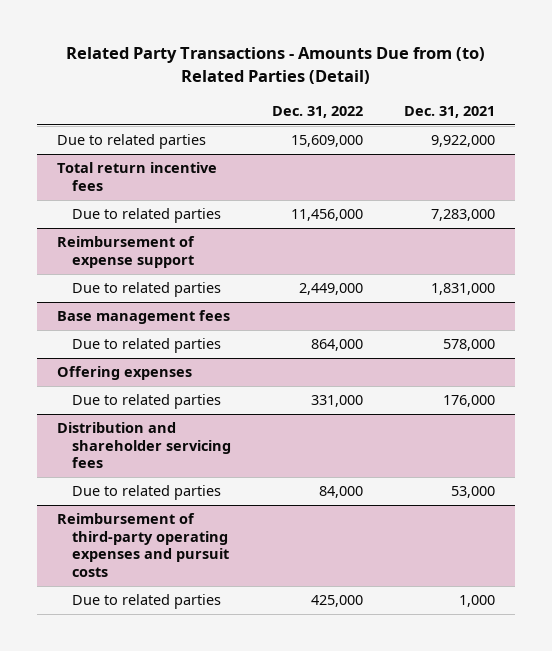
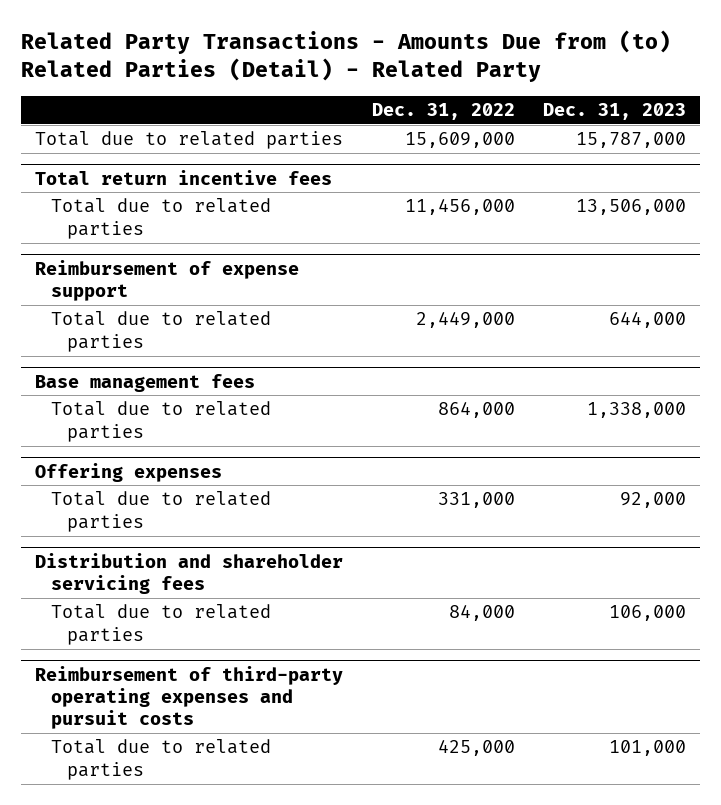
[66,47,486,85] Related Party Transactions - Amounts Due from (to) Related Parties (Detail) -> [21,30,672,83] Related Party Transactions - Amounts Due from (to) Related Parties (Detail) - Related Party
[403,105,495,118] Dec. 31, 2021 -> none
none -> [542,103,686,121] Dec. 31, 2023
[57,134,207,150] Due to related parties -> [35,131,344,150] Total due to related parties
[71,208,221,224] Due to related parties -> [51,198,272,239] Total due to related parties
[71,282,221,298] Due to related parties -> [51,311,272,352] Total due to related parties
[71,338,221,354] Due to related parties -> [51,401,272,442] Total due to related parties
[71,394,221,410] Due to related parties -> [51,491,272,532] Total due to related parties
[71,485,221,501] Due to related parties -> [51,604,272,645] Total due to related parties
[71,594,221,610] Due to related parties -> [51,739,272,780] Total due to related parties

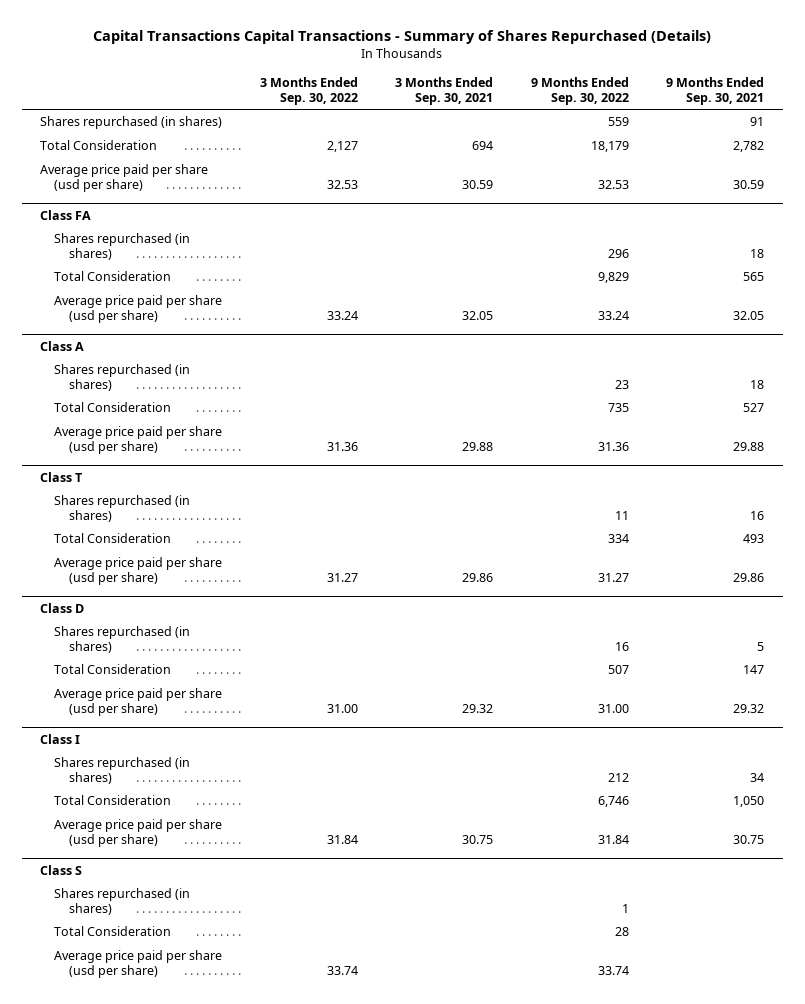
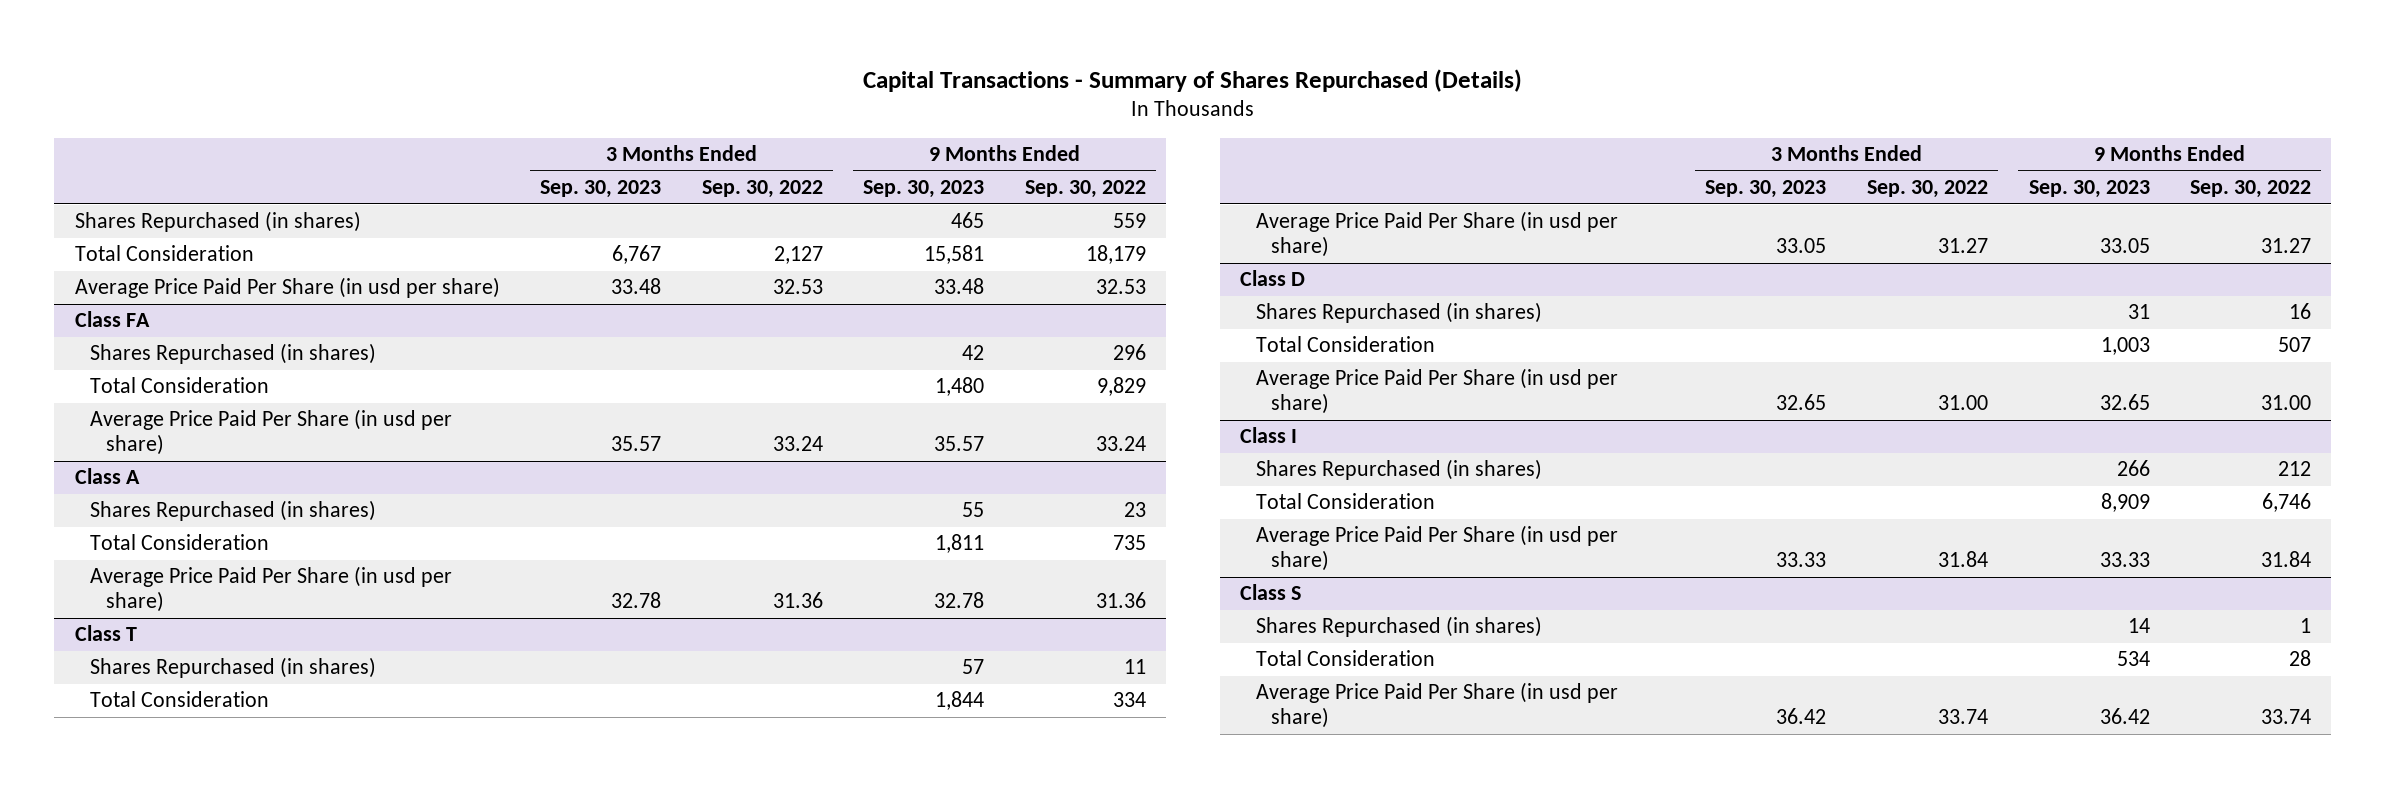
[93,30,712,45] Capital Transactions Capital Transactions - Summary of Shares Repurchased (Details) -> [862,68,1522,92] Capital Transactions - Summary of Shares Repurchased (Details)
[395,77,494,106] 3 Months Ended Sep. 30, 2021 -> none
[666,77,765,106] 9 Months Ended Sep. 30, 2021 -> none
none -> [540,180,662,199] Sep. 30, 2023
none -> [863,180,985,199] Sep. 30, 2023
[40,116,223,130] Shares repurchased (in shares) -> [74,211,361,233] Shares Repurchased (in shares)
[40,164,209,193] Average price paid per share (usd per share) -> [74,277,500,299] Average Price Paid Per Share (in usd per share)
[54,233,191,261] Shares repurchased (in shares) -> [90,343,377,365] Shares Repurchased (in shares)
[54,295,223,324] Average price paid per share (usd per share) -> [90,409,453,456] Average Price Paid Per Share (in usd per share)
[54,364,191,392] Shares repurchased (in shares) -> [90,500,377,522] Shares Repurchased (in shares)
[54,426,223,455] Average price paid per share (usd per share) -> [90,566,453,613] Average Price Paid Per Share (in usd per share)
[54,495,191,523] Shares repurchased (in shares) -> [90,657,377,679] Shares Repurchased (in shares)
[54,557,223,586] Average price paid per share (usd per share) -> [1255,211,1618,258] Average Price Paid Per Share (in usd per share)
[54,626,191,654] Shares repurchased (in shares) -> [1255,302,1542,324] Shares Repurchased (in shares)
[54,688,223,717] Average price paid per share (usd per share) -> [1255,368,1618,415] Average Price Paid Per Share (in usd per share)
[54,757,191,785] Shares repurchased (in shares) -> [1255,459,1542,481] Shares Repurchased (in shares)
[54,819,223,848] Average price paid per share (usd per share) -> [1255,525,1618,572] Average Price Paid Per Share (in usd per share)
[54,888,191,916] Shares repurchased (in shares) -> [1255,616,1542,638] Shares Repurchased (in shares)
[54,950,223,979] Average price paid per share (usd per share) -> [1255,682,1618,729] Average Price Paid Per Share (in usd per share)

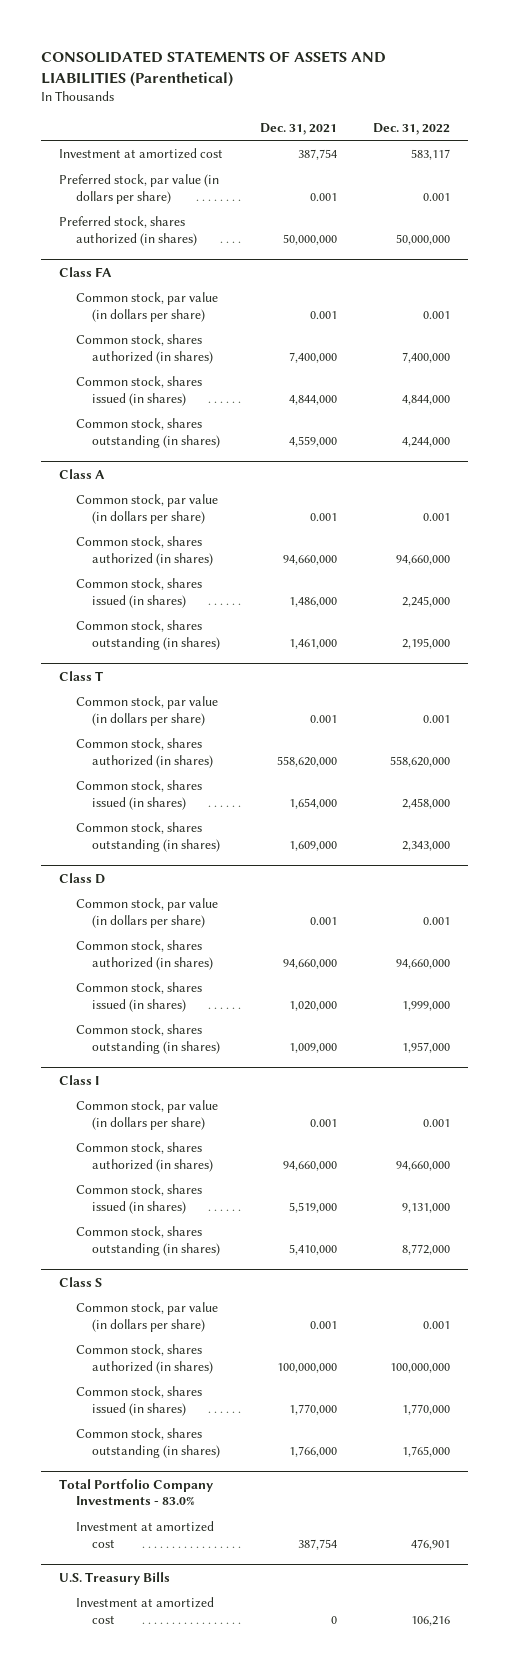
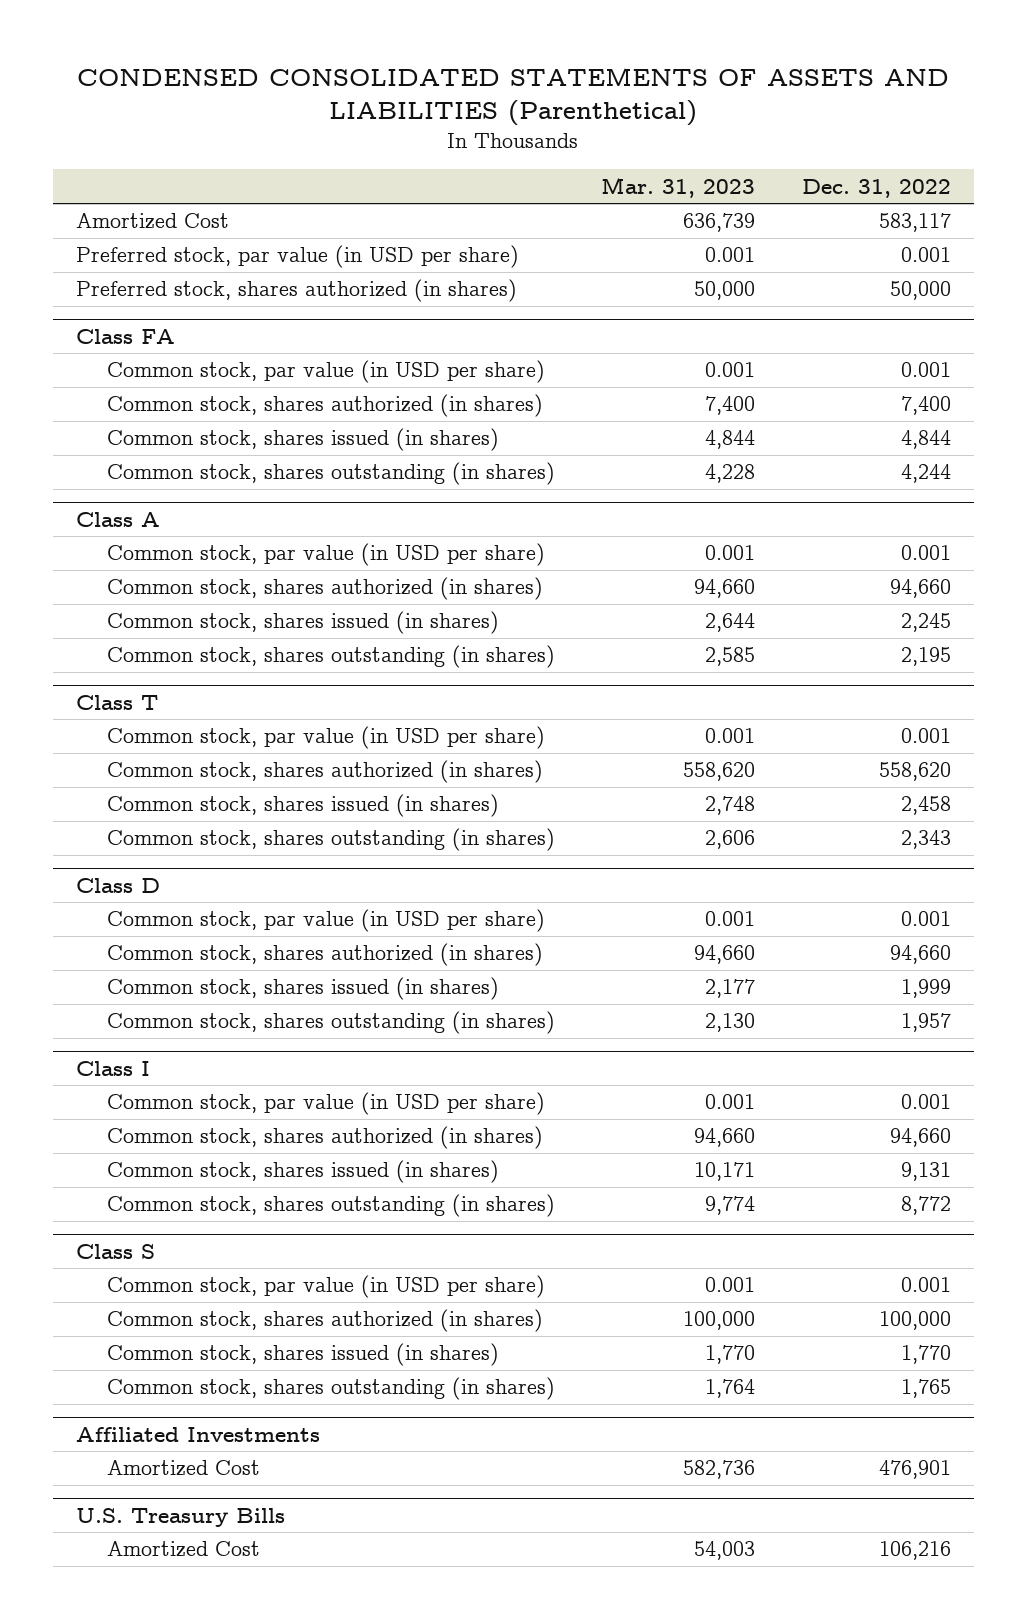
[40,50,386,88] CONSOLIDATED STATEMENTS OF ASSETS AND LIABILITIES (Parenthetical) -> [77,68,950,127] CONDENSED CONSOLIDATED STATEMENTS OF ASSETS AND LIABILITIES (Parenthetical)
[259,123,337,136] Dec. 31, 2021 -> none
none -> [601,176,756,198] Mar. 31, 2023
[59,148,224,160] Investment at amortized cost -> [76,213,230,230] Amortized Cost
[59,174,220,205] Preferred stock, par value (in dollars per share) -> [76,245,520,269] Preferred stock, par value (in USD per share)
[396,234,451,246] 50,000,000 -> [889,281,951,301] 50,000
[75,292,218,323] Common stock, par value (in dollars per share) -> [107,360,546,384] Common stock, par value (in USD per share)
[402,352,451,364] 7,400,000 -> [900,396,951,416] 7,400
[402,395,451,406] 4,844,000 -> [900,430,951,450] 4,844
[402,437,451,448] 4,244,000 -> [900,464,951,484] 4,244
[75,494,218,525] Common stock, par value (in dollars per share) -> [107,543,546,567] Common stock, par value (in USD per share)
[396,555,451,566] 94,660,000 -> [889,579,951,599] 94,660
[402,596,451,608] 2,245,000 -> [900,613,951,633] 2,245
[402,638,451,650] 2,195,000 -> [900,647,951,667] 2,195
[75,696,218,727] Common stock, par value (in dollars per share) -> [107,726,546,750] Common stock, par value (in USD per share)
[390,756,451,768] 558,620,000 -> [878,762,951,782] 558,620
[402,798,451,810] 2,458,000 -> [900,796,951,816] 2,458
[402,841,451,852] 2,343,000 -> [900,830,951,850] 2,343
[75,898,218,929] Common stock, par value (in dollars per share) -> [107,909,546,933] Common stock, par value (in USD per share)
[396,959,451,970] 94,660,000 -> [889,945,951,965] 94,660
[402,1001,451,1012] 1,999,000 -> [900,979,951,999] 1,999
[402,1042,451,1054] 1,957,000 -> [900,1013,951,1033] 1,957
[75,1100,218,1131] Common stock, par value (in dollars per share) -> [107,1092,546,1116] Common stock, par value (in USD per share)
[396,1161,451,1172] 94,660,000 -> [889,1128,951,1148] 94,660
[402,1203,451,1214] 9,131,000 -> [900,1162,951,1182] 9,131
[402,1244,451,1256] 8,772,000 -> [900,1196,951,1216] 8,772
[75,1302,218,1333] Common stock, par value (in dollars per share) -> [107,1275,546,1299] Common stock, par value (in USD per share)
[390,1363,451,1374] 100,000,000 -> [878,1311,951,1331] 100,000
[402,1404,451,1416] 1,770,000 -> [900,1345,951,1365] 1,770
[402,1446,451,1458] 1,765,000 -> [900,1379,951,1399] 1,765
[59,1478,214,1506] Total Portfolio Company Investments - 83.0% -> [76,1426,321,1442] Affiliated Investments
[75,1521,214,1549] Investment at amortized cost -> [107,1460,261,1477] Amortized Cost
[75,1597,214,1625] Investment at amortized cost -> [107,1541,261,1558] Amortized Cost

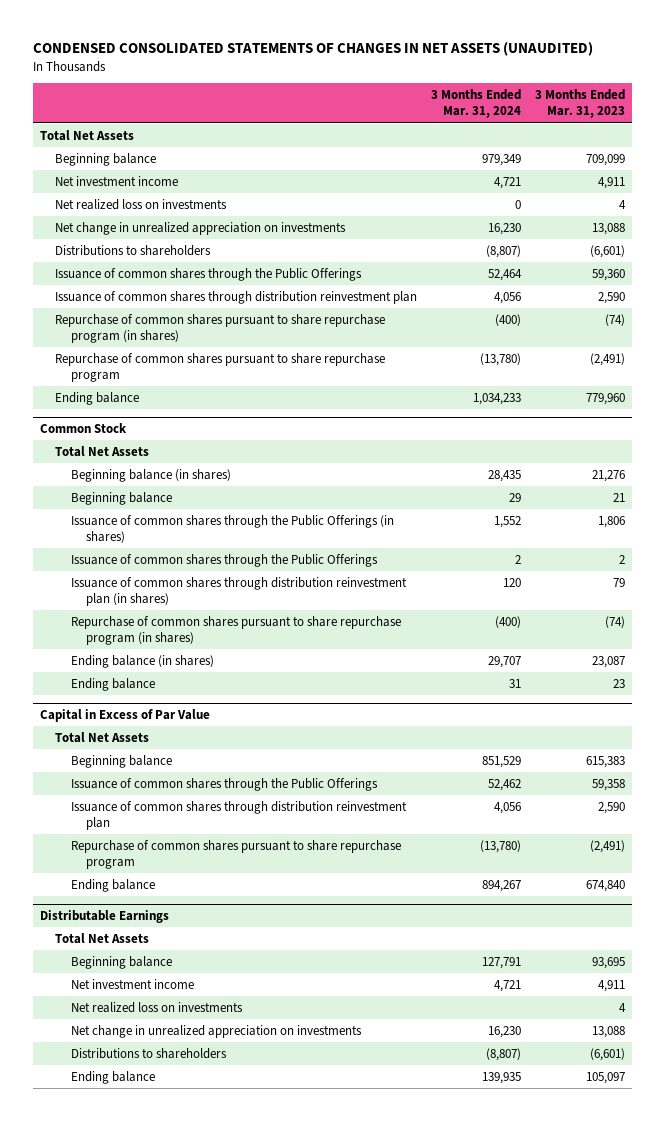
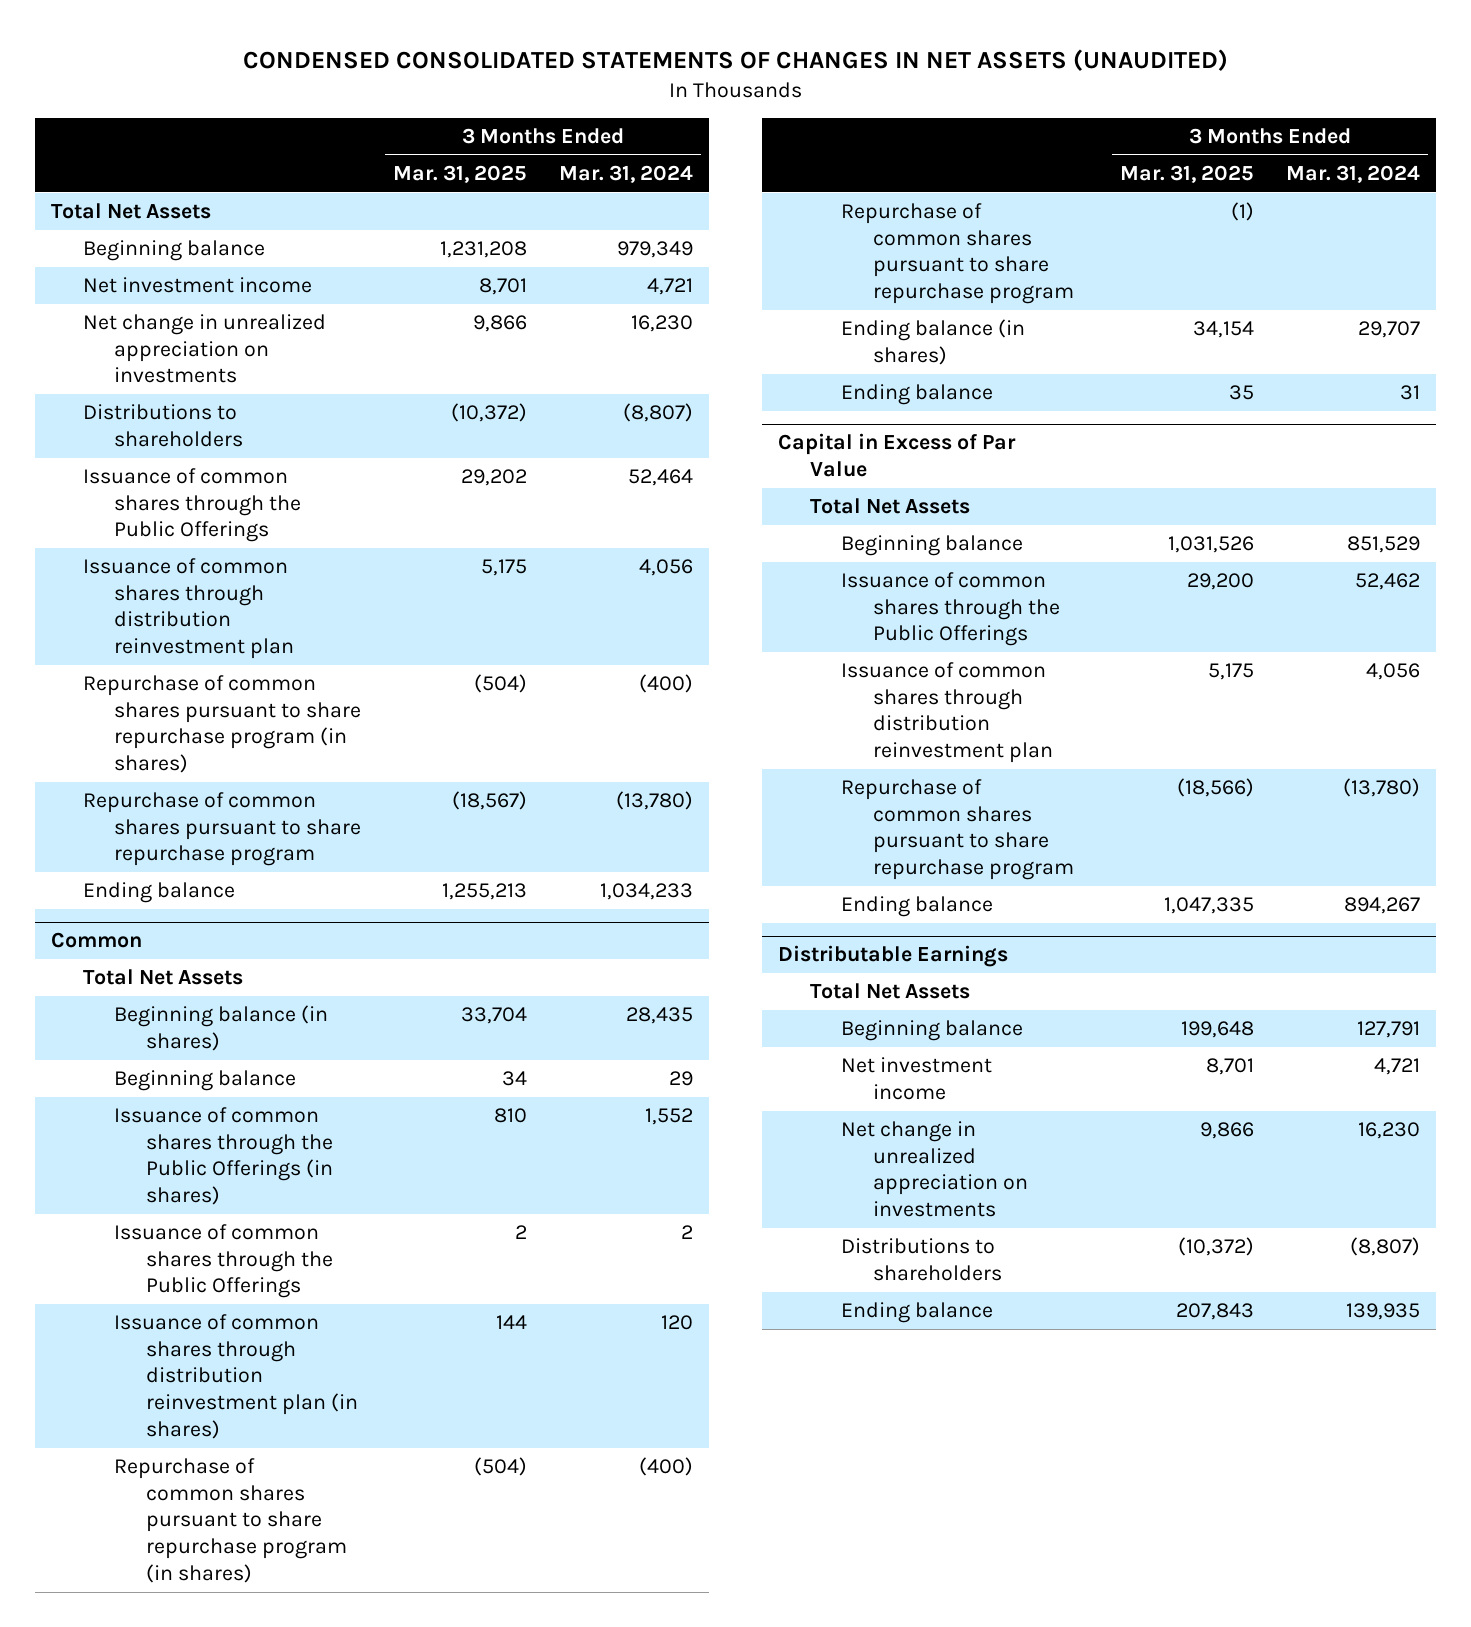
[534,89,625,119] 3 Months Ended Mar. 31, 2023 -> none
none -> [393,165,528,184] Mar. 31, 2025
[55,198,228,210] Net realized loss on investments -> none
[40,422,128,433] Common Stock -> [51,932,143,949] Common
none -> [841,203,1074,305] Repurchase of common shares pursuant to share repurchase program
[70,1001,243,1013] Net realized loss on investments -> none

